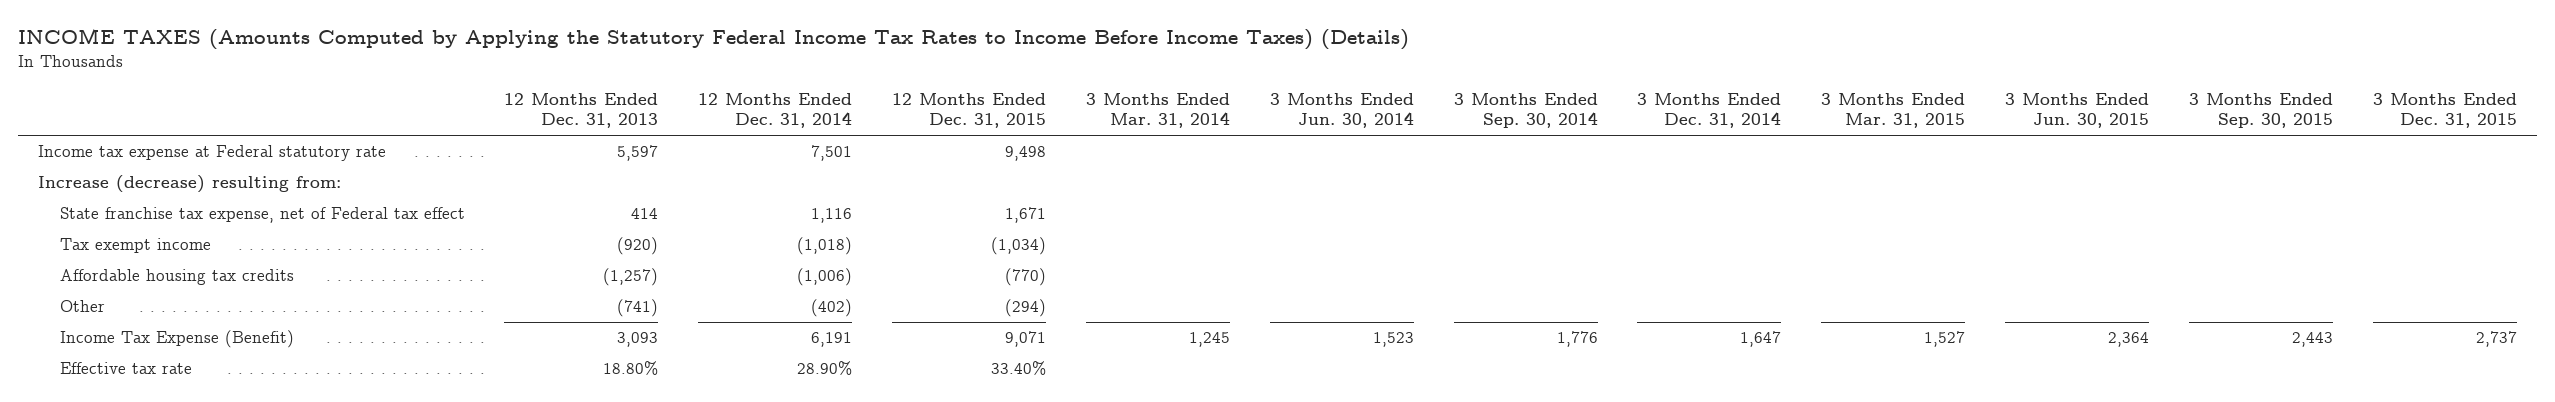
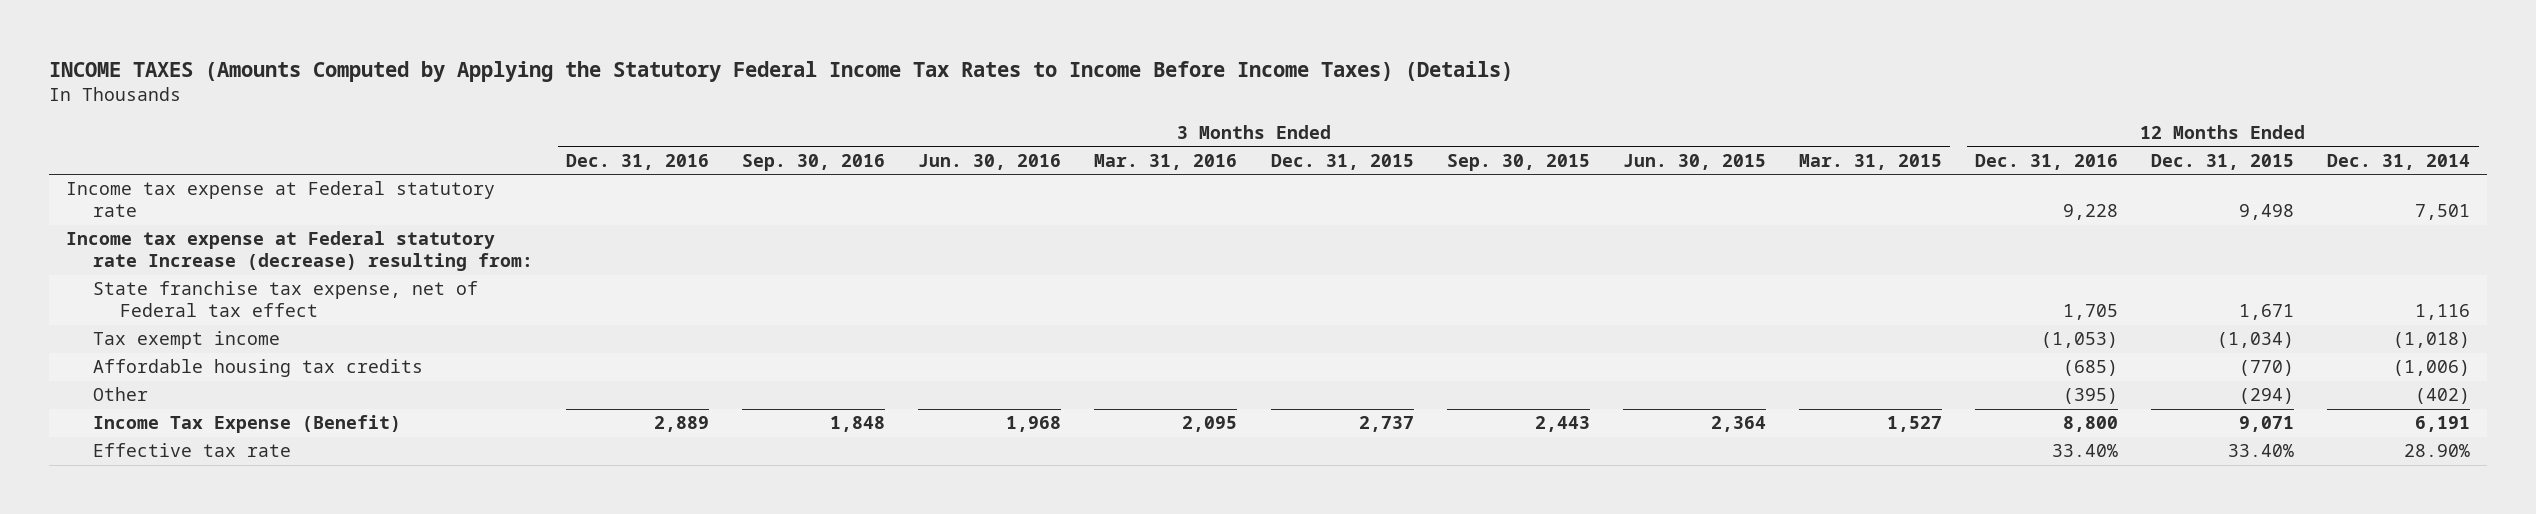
[504,93,659,129] 12 Months Ended Dec. 31, 2013 -> none
[1085,93,1230,129] 3 Months Ended Mar. 31, 2014 -> none
[1269,93,1414,129] 3 Months Ended Jun. 30, 2014 -> none
[1453,93,1598,129] 3 Months Ended Sep. 30, 2014 -> none
[1637,93,1782,129] 3 Months Ended Dec. 31, 2014 -> none
none -> [566,154,710,171] Dec. 31, 2016
none -> [742,154,886,172] Sep. 30, 2016
none -> [918,154,1062,171] Jun. 30, 2016
none -> [1094,154,1238,171] Mar. 31, 2016
none -> [1975,154,2119,171] Dec. 31, 2016
[37,175,341,194] Increase (decrease) resulting from: -> [65,231,534,272] Income tax expense at Federal statutory rate Increase (decrease) resulting from:

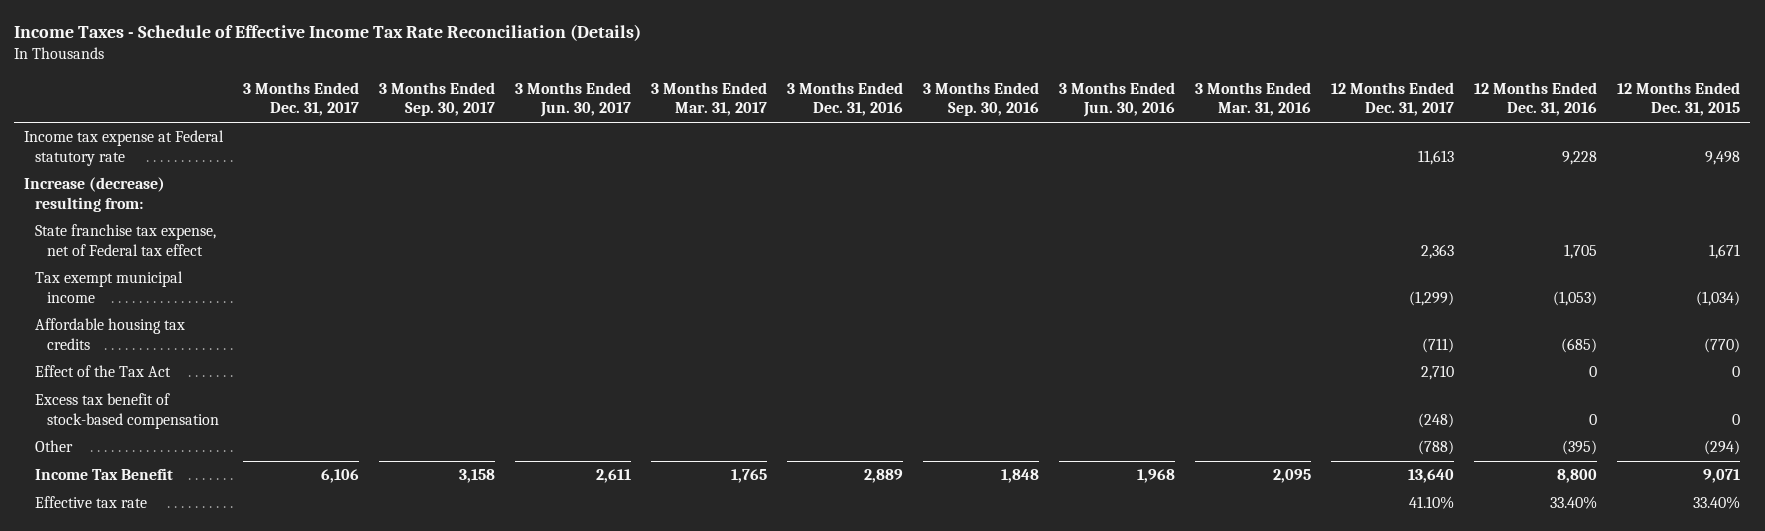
[49,61,1514,83] INCOME TAXES (Amounts Computed by Applying the Statutory Federal Income Tax Rates to Income Before Income Taxes) (Details) -> [14,24,642,42] Income Taxes - Schedule of Effective Income Tax Rate Reconciliation (Details)
[1270,154,1414,171] Dec. 31, 2015 -> none
[1446,154,1590,172] Sep. 30, 2015 -> none
[1622,154,1766,171] Jun. 30, 2015 -> none
[1798,154,1942,171] Mar. 31, 2015 -> none
[2327,154,2471,171] Dec. 31, 2014 -> none
none -> [243,81,360,117] 3 Months Ended Dec. 31, 2017
none -> [379,81,496,117] 3 Months Ended Sep. 30, 2017
none -> [515,81,632,118] 3 Months Ended Jun. 30, 2017
none -> [651,81,768,117] 3 Months Ended Mar. 31, 2017
none -> [1331,81,1455,117] 12 Months Ended Dec. 31, 2017
[65,231,534,272] Income tax expense at Federal statutory rate Increase (decrease) resulting from: -> [24,177,166,212] Increase (decrease) resulting from:
[93,331,281,350] Tax exempt income -> [35,271,184,303] Tax exempt municipal income
none -> [35,365,172,378] Effect of the Tax Act
none -> [35,393,219,429] Excess tax benefit of stock-based compensation
[93,415,402,434] Income Tax Expense (Benefit) -> [35,468,174,481] Income Tax Benefit

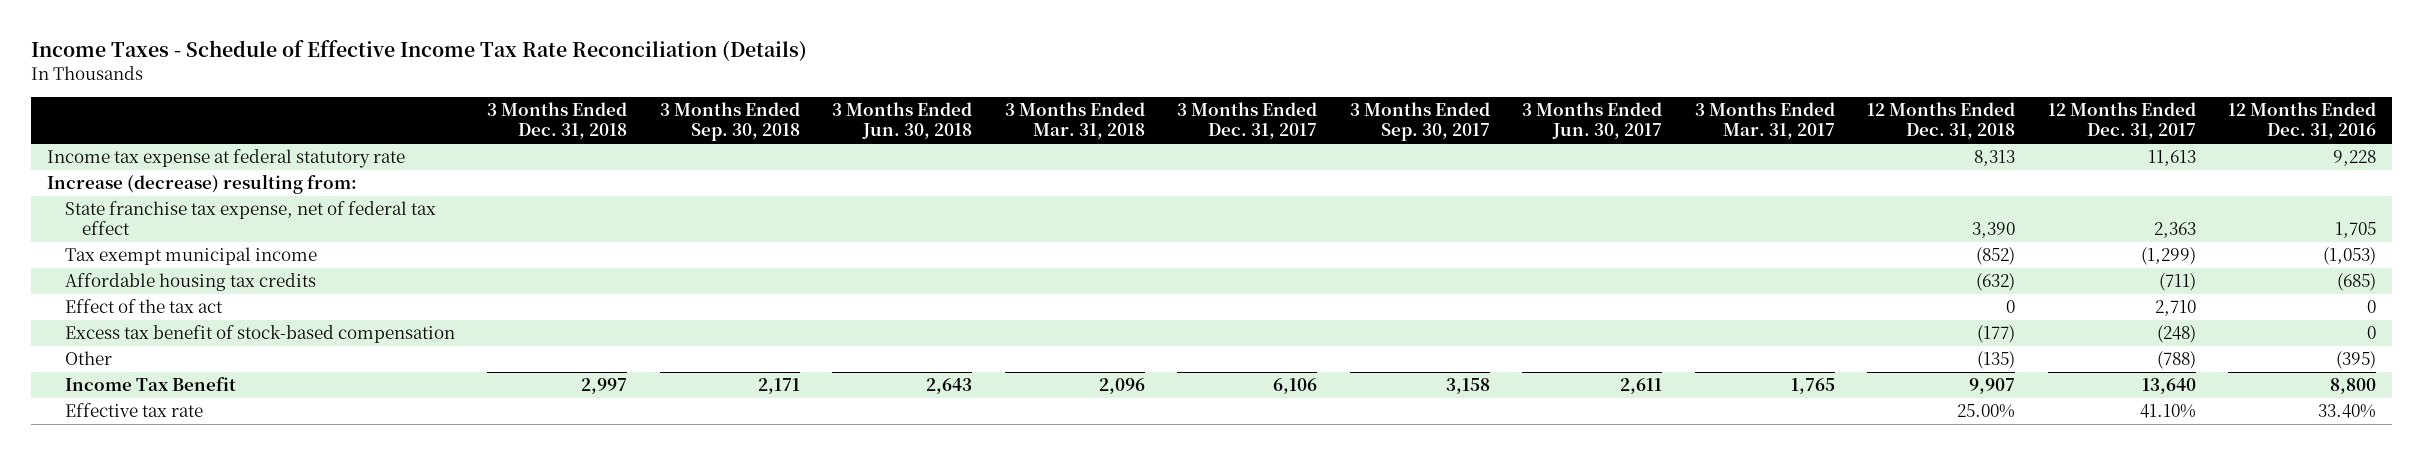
[787,81,904,117] 3 Months Ended Dec. 31, 2016 -> none
[923,81,1040,117] 3 Months Ended Sep. 30, 2016 -> none
[1059,81,1176,118] 3 Months Ended Jun. 30, 2016 -> none
[1195,81,1312,117] 3 Months Ended Mar. 31, 2016 -> none
[1617,81,1741,117] 12 Months Ended Dec. 31, 2015 -> none
none -> [487,102,628,140] 3 Months Ended Dec. 31, 2018
none -> [659,102,800,142] 3 Months Ended Sep. 30, 2018
none -> [832,102,973,140] 3 Months Ended Jun. 30, 2018
none -> [1004,102,1145,140] 3 Months Ended Mar. 31, 2018
none -> [1867,102,2016,140] 12 Months Ended Dec. 31, 2018
[24,130,225,166] Income tax expense at Federal statutory rate -> [47,149,406,169] Income tax expense at federal statutory rate
[35,224,217,256] State franchise tax expense, net of Federal tax effect -> [64,201,436,235] State franchise tax expense, net of federal tax effect
[35,365,172,378] Effect of the Tax Act -> [64,299,223,314] Effect of the tax act

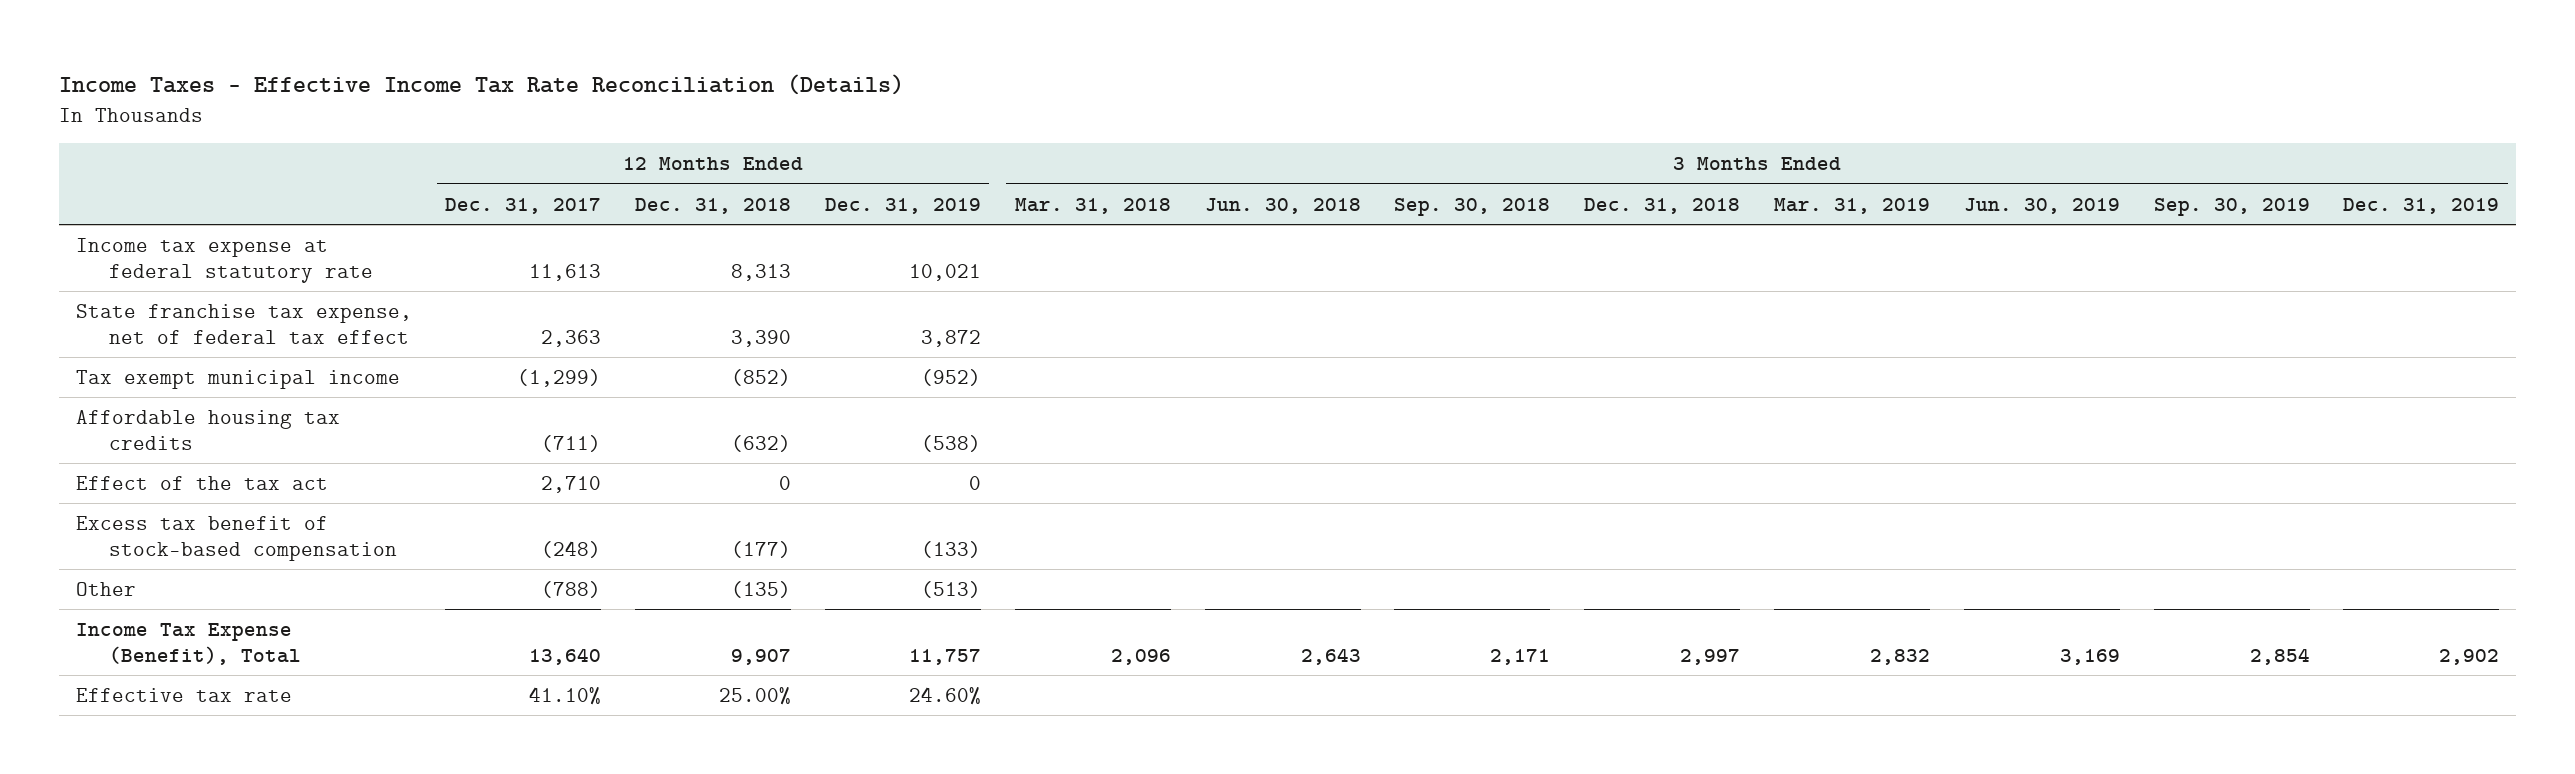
[31,40,808,62] Income Taxes - Schedule of Effective Income Tax Rate Reconciliation (Details) -> [58,74,904,96] Income Taxes - Effective Income Tax Rate Reconciliation (Details)
[1177,102,1318,140] 3 Months Ended Dec. 31, 2017 -> none
[1349,102,1490,142] 3 Months Ended Sep. 30, 2017 -> none
[1522,102,1663,140] 3 Months Ended Jun. 30, 2017 -> none
[1694,102,1835,140] 3 Months Ended Mar. 31, 2017 -> none
[2228,102,2377,140] 12 Months Ended Dec. 31, 2016 -> none
none -> [824,197,981,214] Dec. 31, 2019
none -> [1773,197,1930,214] Mar. 31, 2019
none -> [1963,197,2120,214] Jun. 30, 2019
none -> [2153,197,2310,216] Sep. 30, 2019
none -> [2343,197,2500,214] Dec. 31, 2019
[47,174,358,195] Increase (decrease) resulting from: -> none
[64,377,236,392] Income Tax Benefit -> [75,622,302,665] Income Tax Expense (Benefit), Total

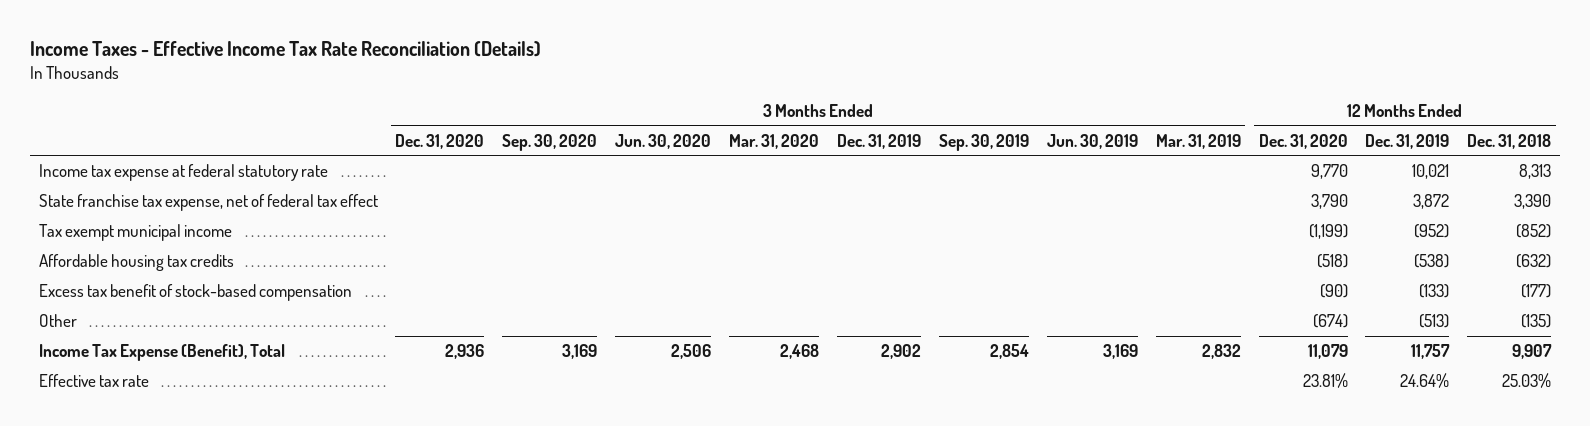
[445,197,602,214] Dec. 31, 2017 -> none
[1014,197,1171,214] Mar. 31, 2018 -> none
[1204,197,1361,214] Jun. 30, 2018 -> none
[1394,197,1551,216] Sep. 30, 2018 -> none
[1584,197,1741,214] Dec. 31, 2018 -> none
none -> [395,133,485,149] Dec. 31, 2020
none -> [502,133,598,151] Sep. 30, 2020
none -> [615,133,712,149] Jun. 30, 2020
none -> [729,133,820,149] Mar. 31, 2020
none -> [1258,133,1348,149] Dec. 31, 2020
[75,475,328,490] Effect of the tax act -> none
[719,686,792,705] 25.00% -> [1502,373,1552,389] 25.03%
[908,686,981,705] 24.60% -> [1400,373,1450,389] 24.64%

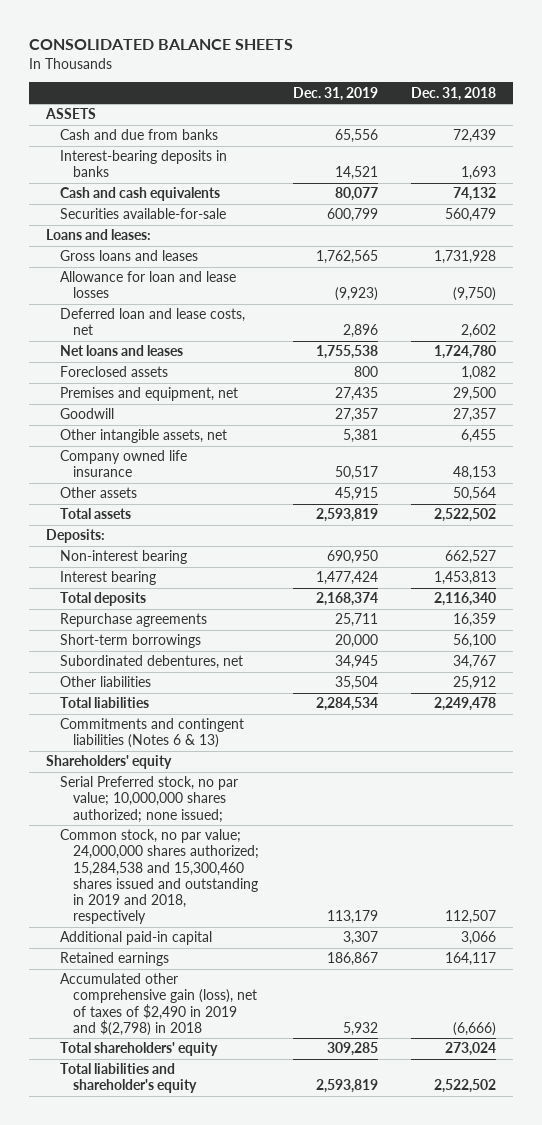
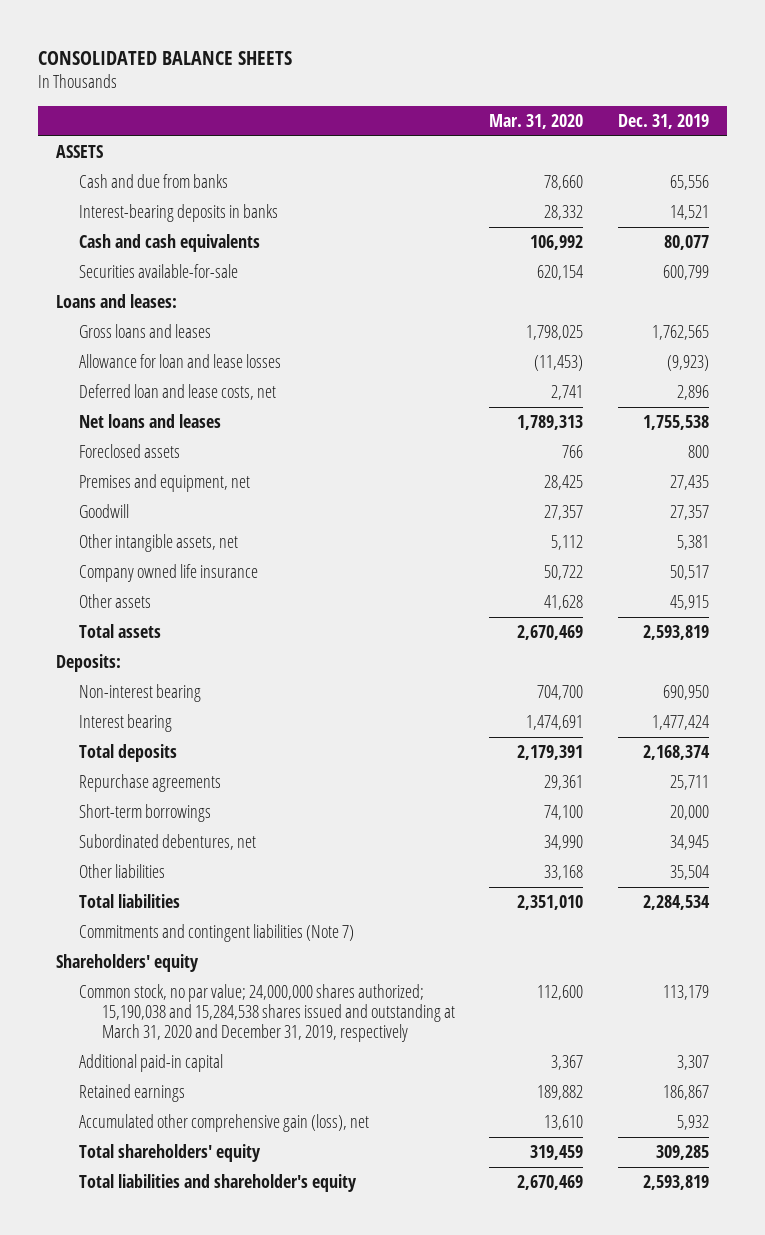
[410,86,496,101] Dec. 31, 2018 -> none
none -> [489,113,584,129] Mar. 31, 2020
[59,718,244,749] Commitments and contingent liabilities (Notes 6 & 13) -> [78,924,354,943] Commitments and contingent liabilities (Note 7)
[59,776,238,823] Serial Preferred stock, no par value; 10,000,000 shares authorized; none issued; -> none
[59,829,260,925] Common stock, no par value; 24,000,000 shares authorized; 15,284,538 and 15,300,460 shares issued and outstanding in 2019 and 2018, respectively -> [78,984,455,1042] Common stock, no par value; 24,000,000 shares authorized; 15,190,038 and 15,284,538 shares issued and outstanding at March 31, 2020 and December 31, 2019, respectively
[59,973,258,1036] Accumulated other comprehensive gain (loss), net of taxes of $2,490 in 2019 and $(2,798) in 2018 -> [78,1114,369,1133] Accumulated other comprehensive gain (loss), net

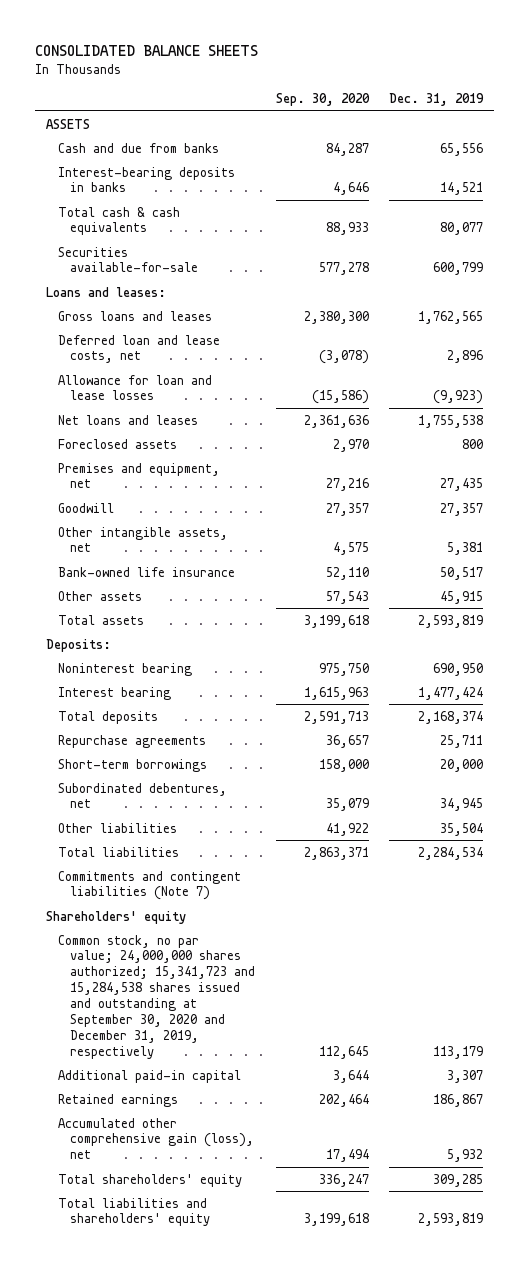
[489,113,584,129] Mar. 31, 2020 -> none
none -> [275,93,370,107] Sep. 30, 2020
[78,234,260,253] Cash and cash equivalents -> [57,206,180,236] Total cash & cash equivalents
[78,354,281,369] Allowance for loan and lease losses -> [57,374,212,401] Allowance for loan and lease losses
[78,564,258,583] Company owned life insurance -> [57,566,235,577] Bank-owned life insurance
[78,684,201,703] Non-interest bearing -> [57,662,192,676] Noninterest bearing
[78,984,455,1042] Common stock, no par value; 24,000,000 shares authorized; 15,190,038 and 15,284,538 shares issued and outstanding at March 31, 2020 and December 31, 2019, respectively -> [57,934,255,1059] Common stock, no par value; 24,000,000 shares authorized; 15,341,723 and 15,284,538 shares issued and outstanding at September 30, 2020 and December 31, 2019, respectively
[78,1174,357,1193] Total liabilities and shareholder's equity -> [57,1197,210,1227] Total liabilities and shareholders' equity

